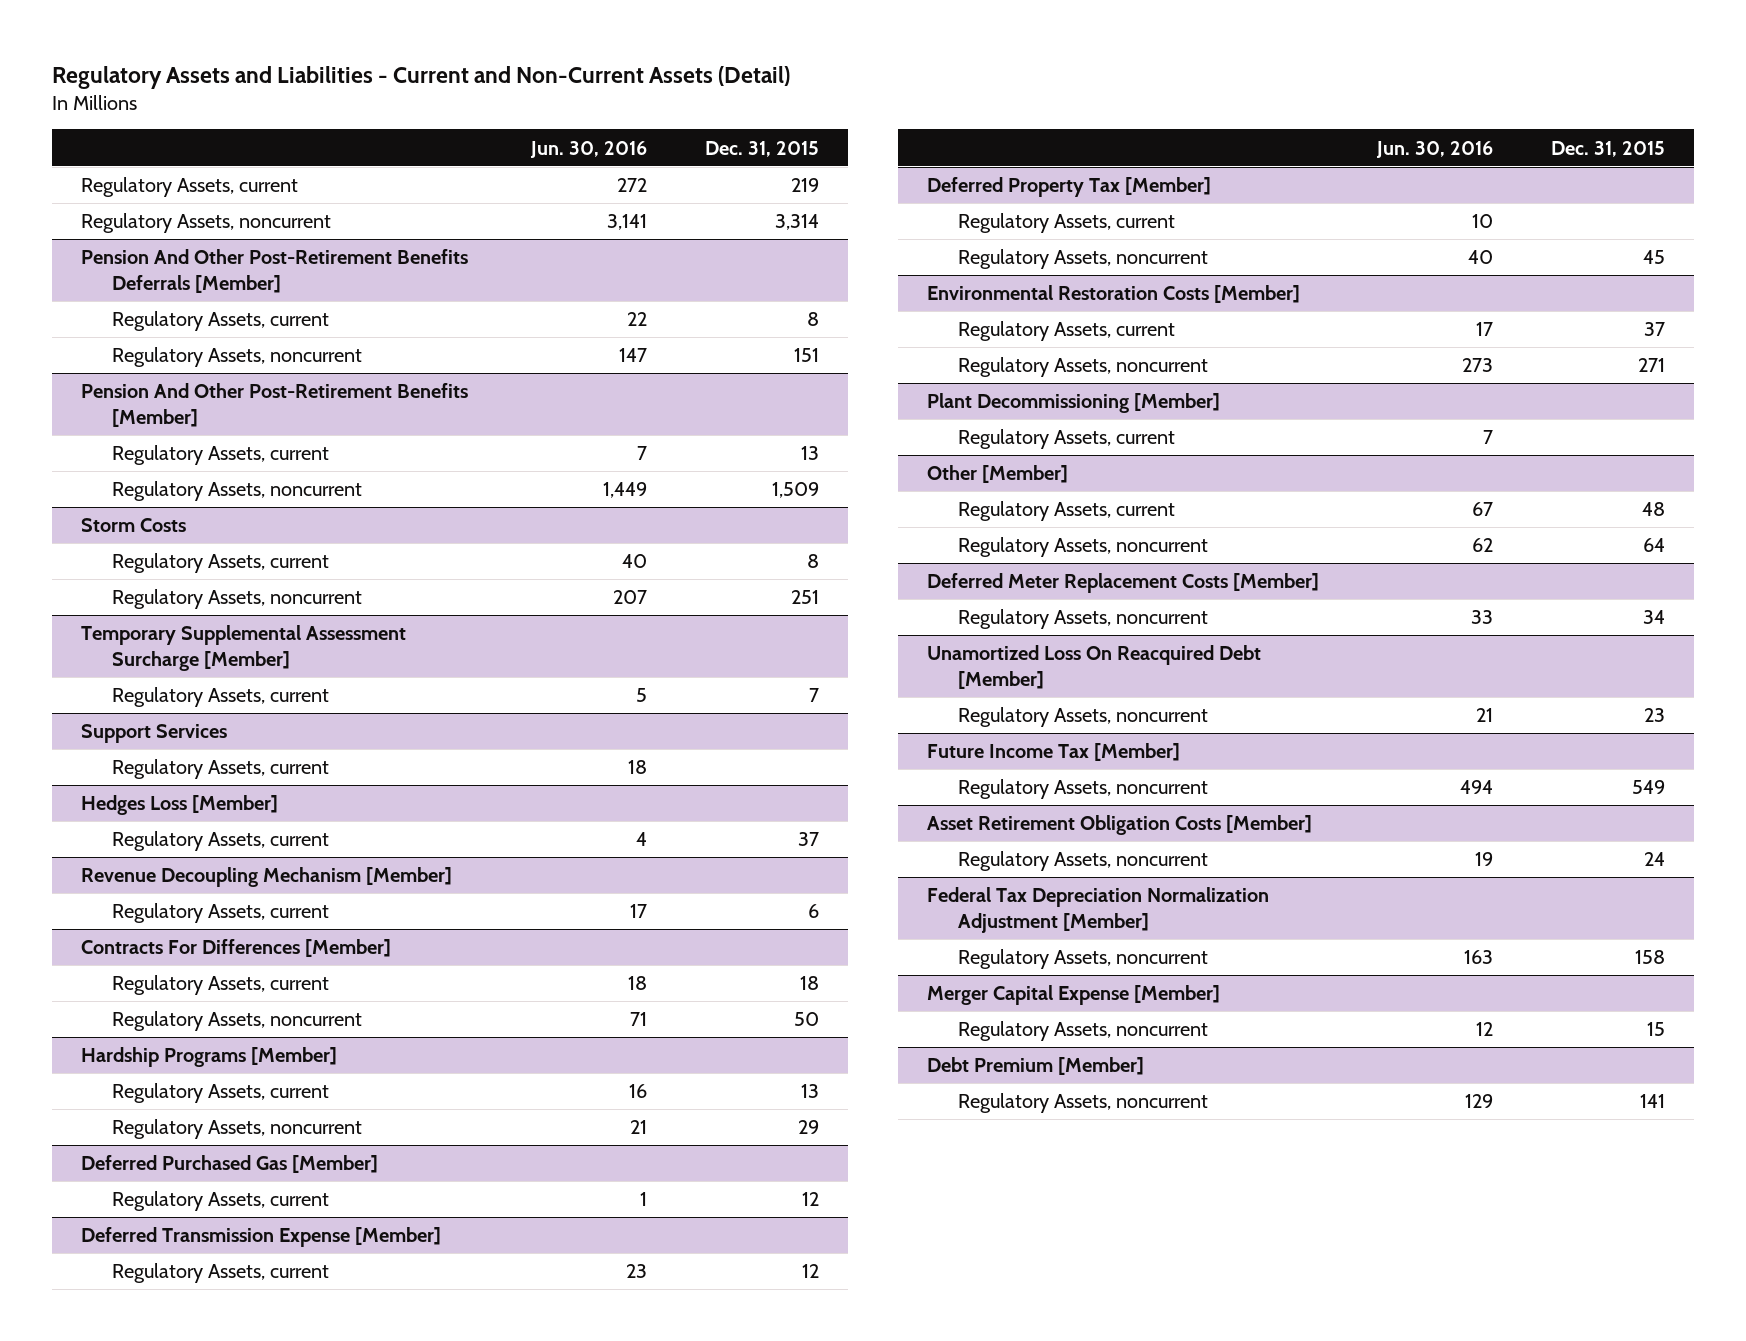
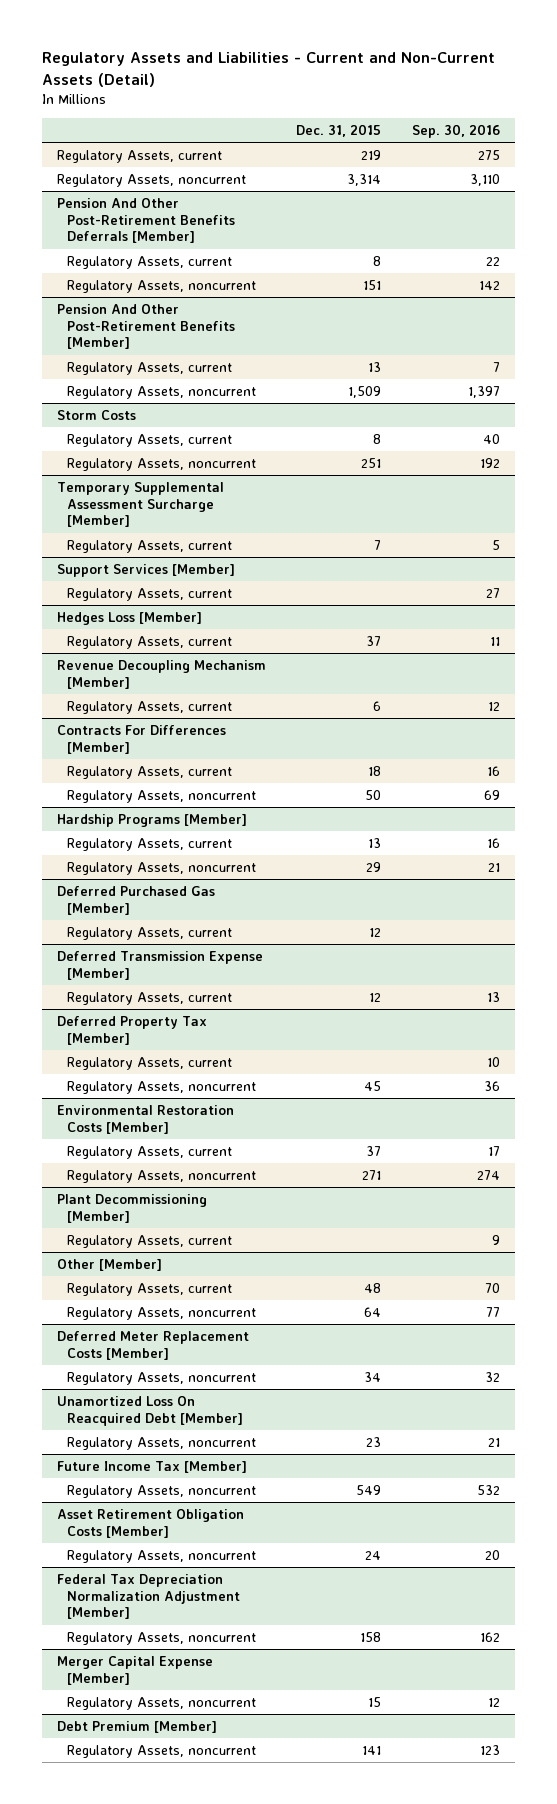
[529,140,647,158] Jun. 30, 2016 -> none
none -> [411,123,500,138] Sep. 30, 2016
[80,724,227,744] Support Services -> [56,563,235,577] Support Services [Member]

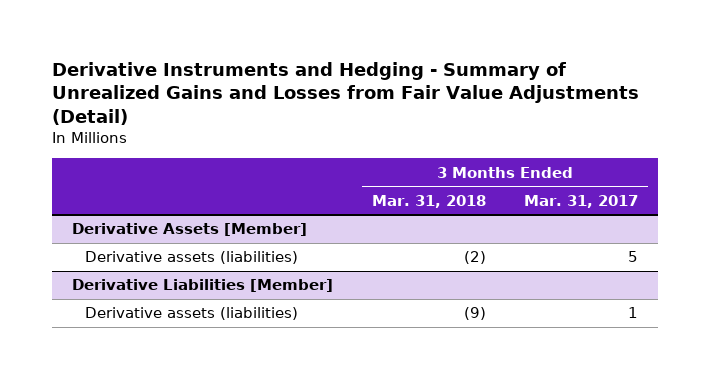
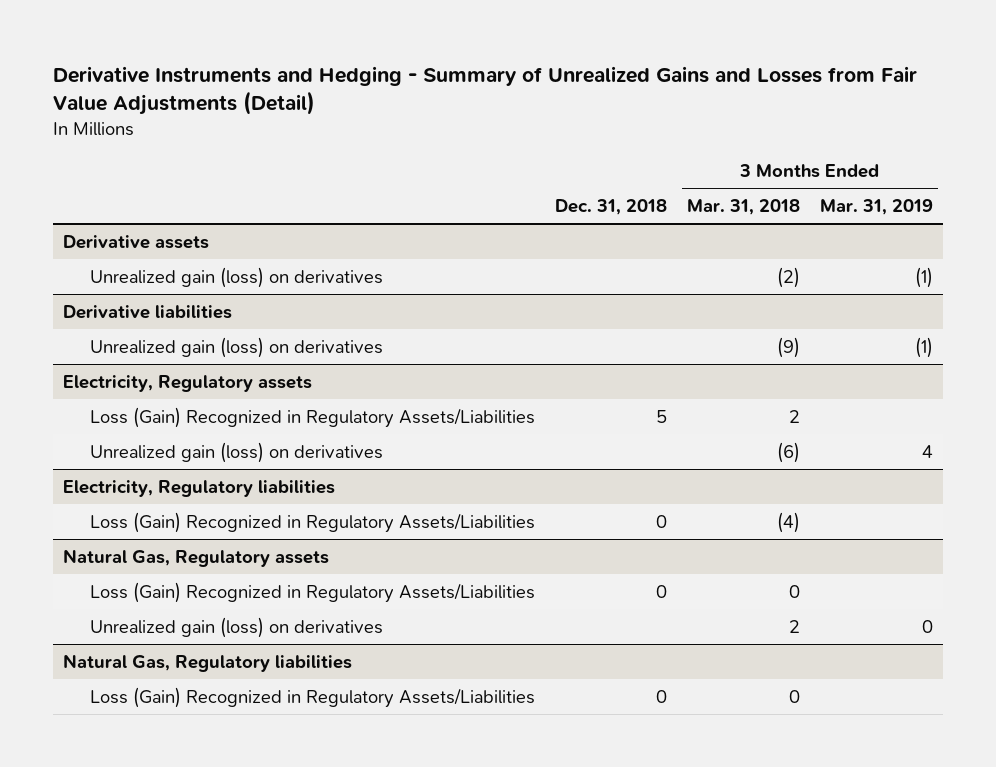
[524,194,639,208] Mar. 31, 2017 -> none
none -> [554,198,667,215] Dec. 31, 2018
none -> [819,198,933,215] Mar. 31, 2019
[71,223,307,237] Derivative Assets [Member] -> [63,234,210,249] Derivative assets
[84,251,298,265] Derivative assets (liabilities) -> [90,266,384,288] Unrealized gain (loss) on derivatives
[71,279,333,293] Derivative Liabilities [Member] -> [63,304,233,319] Derivative liabilities
[84,307,298,321] Derivative assets (liabilities) -> [90,336,384,358] Unrealized gain (loss) on derivatives
none -> [63,374,313,392] Electricity, Regulatory assets
none -> [90,406,536,428] Loss (Gain) Recognized in Regulatory Assets/Liabilities
none -> [90,441,384,463] Unrealized gain (loss) on derivatives
none -> [63,479,336,497] Electricity, Regulatory liabilities
none -> [90,511,536,533] Loss (Gain) Recognized in Regulatory Assets/Liabilities
none -> [63,548,330,567] Natural Gas, Regulatory assets
none -> [90,581,536,603] Loss (Gain) Recognized in Regulatory Assets/Liabilities
none -> [90,616,384,638] Unrealized gain (loss) on derivatives
none -> [63,653,353,672] Natural Gas, Regulatory liabilities
none -> [90,686,536,708] Loss (Gain) Recognized in Regulatory Assets/Liabilities

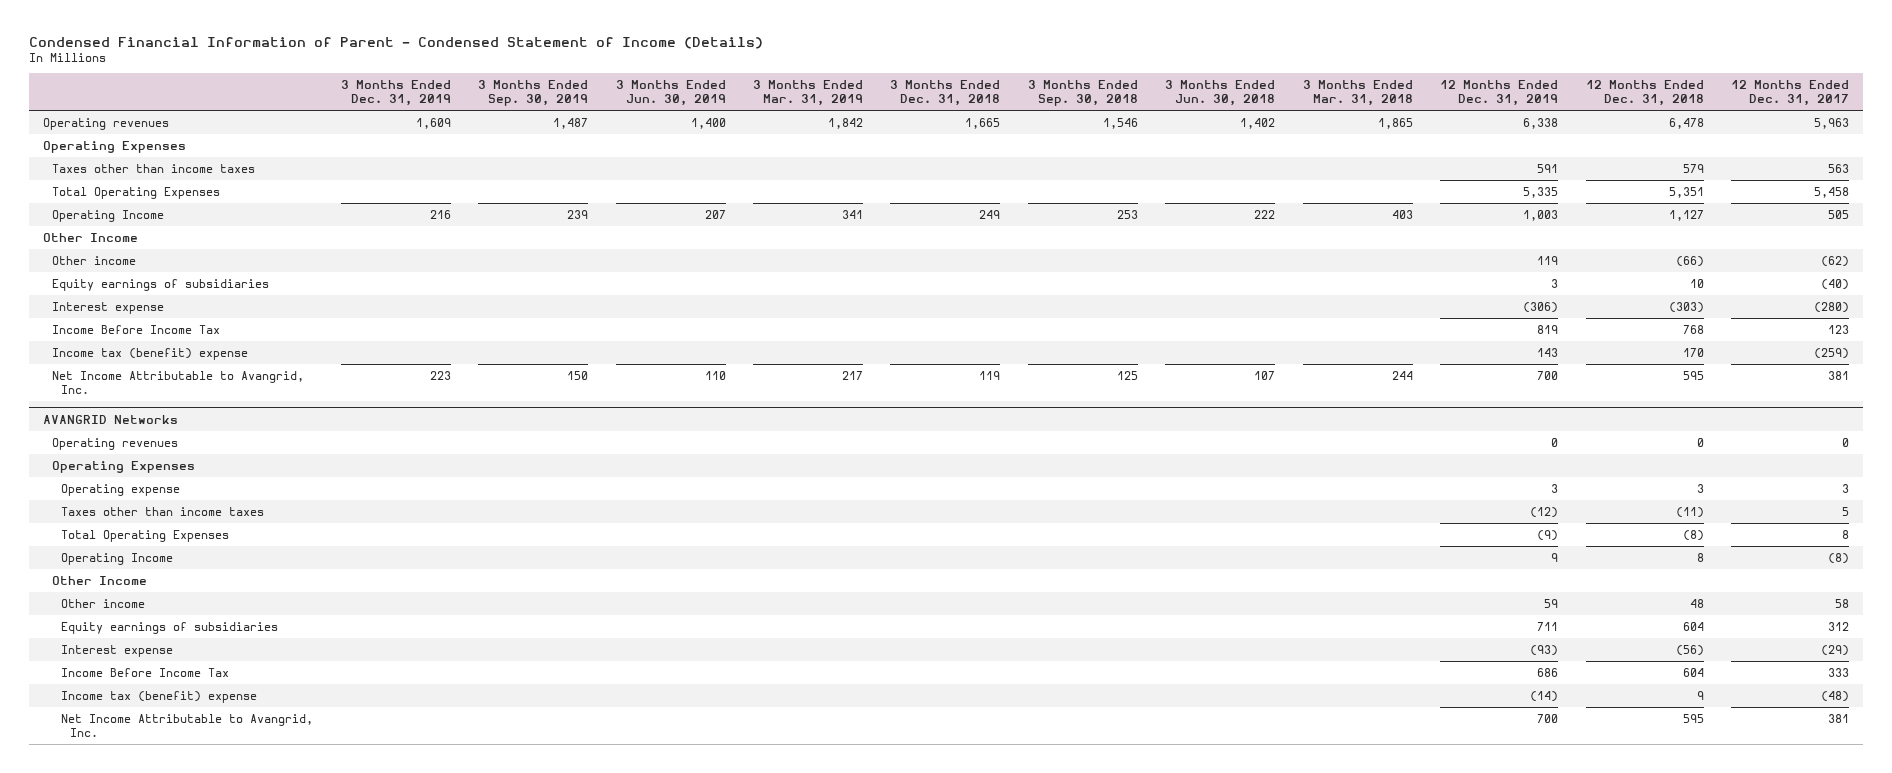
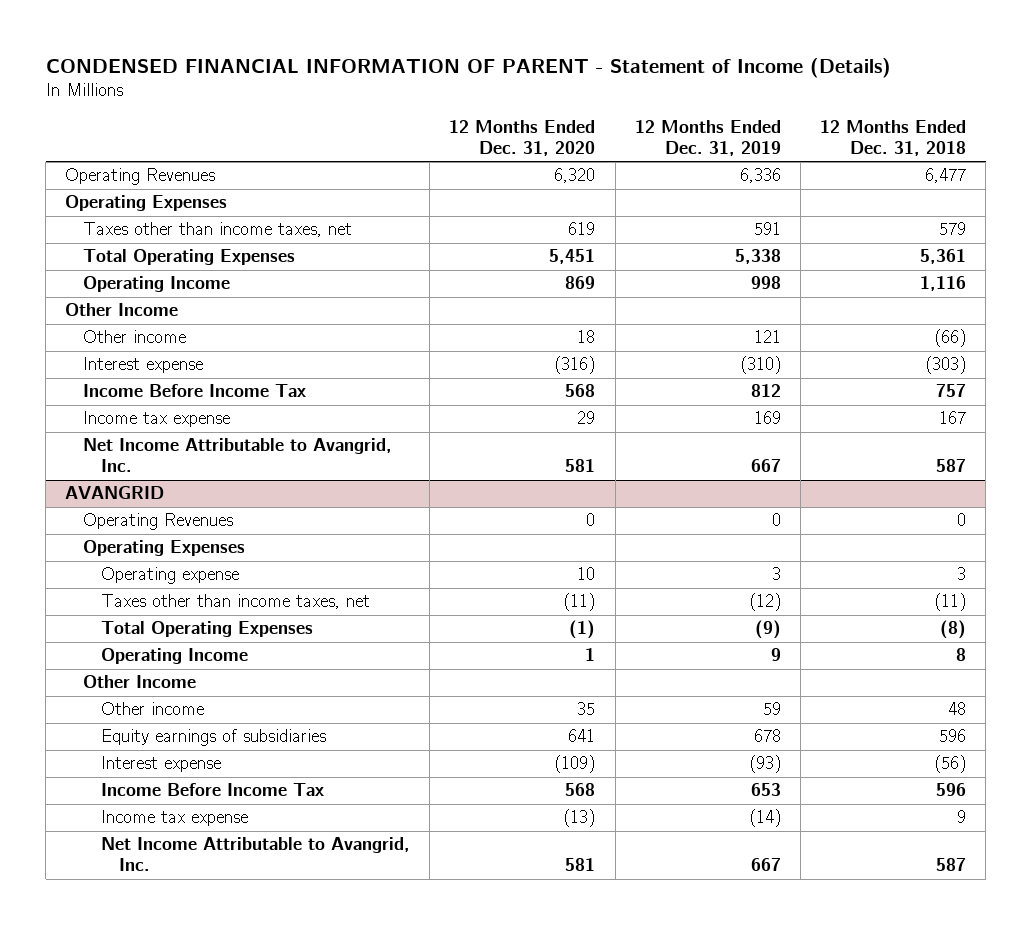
[28,36,763,49] Condensed Financial Information of Parent - Condensed Statement of Income (Details) -> [45,57,891,78] CONDENSED FINANCIAL INFORMATION OF PARENT - Statement of Income (Details)
[340,80,451,107] 3 Months Ended Dec. 31, 2019 -> none
[478,80,589,107] 3 Months Ended Sep. 30, 2019 -> none
[615,80,726,107] 3 Months Ended Jun. 30, 2019 -> none
[753,80,864,107] 3 Months Ended Mar. 31, 2019 -> none
[890,80,1001,107] 3 Months Ended Dec. 31, 2018 -> none
[1027,80,1138,107] 3 Months Ended Sep. 30, 2018 -> none
[1165,80,1276,107] 3 Months Ended Jun. 30, 2018 -> none
[1302,80,1413,107] 3 Months Ended Mar. 31, 2018 -> none
[1731,80,1850,107] 12 Months Ended Dec. 31, 2017 -> none
none -> [449,120,596,157] 12 Months Ended Dec. 31, 2020
[42,117,169,130] Operating revenues -> [65,168,216,186] Operating Revenues
[1523,117,1559,129] 6,338 -> [739,168,781,184] 6,336
[1668,117,1704,129] 6,478 -> [924,168,966,184] 6,477
[51,163,255,173] Taxes other than income taxes -> [83,222,353,238] Taxes other than income taxes, net
[1523,186,1559,198] 5,335 -> [734,249,781,265] 5,338
[1668,186,1704,198] 5,351 -> [919,249,966,265] 5,361
[1523,209,1559,221] 1,003 -> [750,276,781,290] 998
[1668,209,1704,221] 1,127 -> [919,276,966,292] 1,116
[51,278,269,291] Equity earnings of subsidiaries -> none
[1537,255,1559,265] 119 -> [753,330,781,344] 121
[1523,301,1559,313] (306) -> [739,356,781,375] (310)
[1537,324,1559,334] 819 -> [750,384,781,398] 812
[1682,324,1704,334] 768 -> [935,384,966,398] 757
[51,347,248,360] Income tax (benefit) expense -> [83,411,231,428] Income tax expense
[1537,347,1559,357] 143 -> [753,411,781,425] 169
[1682,347,1704,357] 170 -> [938,411,966,425] 167
[1537,370,1559,380] 700 -> [750,459,781,473] 667
[1682,370,1704,380] 595 -> [935,459,966,473] 587
[42,414,178,424] AVANGRID Networks -> [65,486,165,500] AVANGRID
[51,437,178,450] Operating revenues -> [83,513,234,531] Operating Revenues
[61,506,265,516] Taxes other than income taxes -> [101,594,371,610] Taxes other than income taxes, net
[1537,621,1559,631] 711 -> [753,729,781,743] 678
[1682,621,1704,631] 604 -> [938,729,966,743] 596
[1537,667,1559,677] 686 -> [750,783,781,797] 653
[1682,667,1704,677] 604 -> [935,783,966,797] 596
[61,690,258,703] Income tax (benefit) expense -> [101,810,249,827] Income tax expense
[1537,713,1559,723] 700 -> [750,858,781,872] 667
[1682,713,1704,723] 595 -> [935,858,966,872] 587

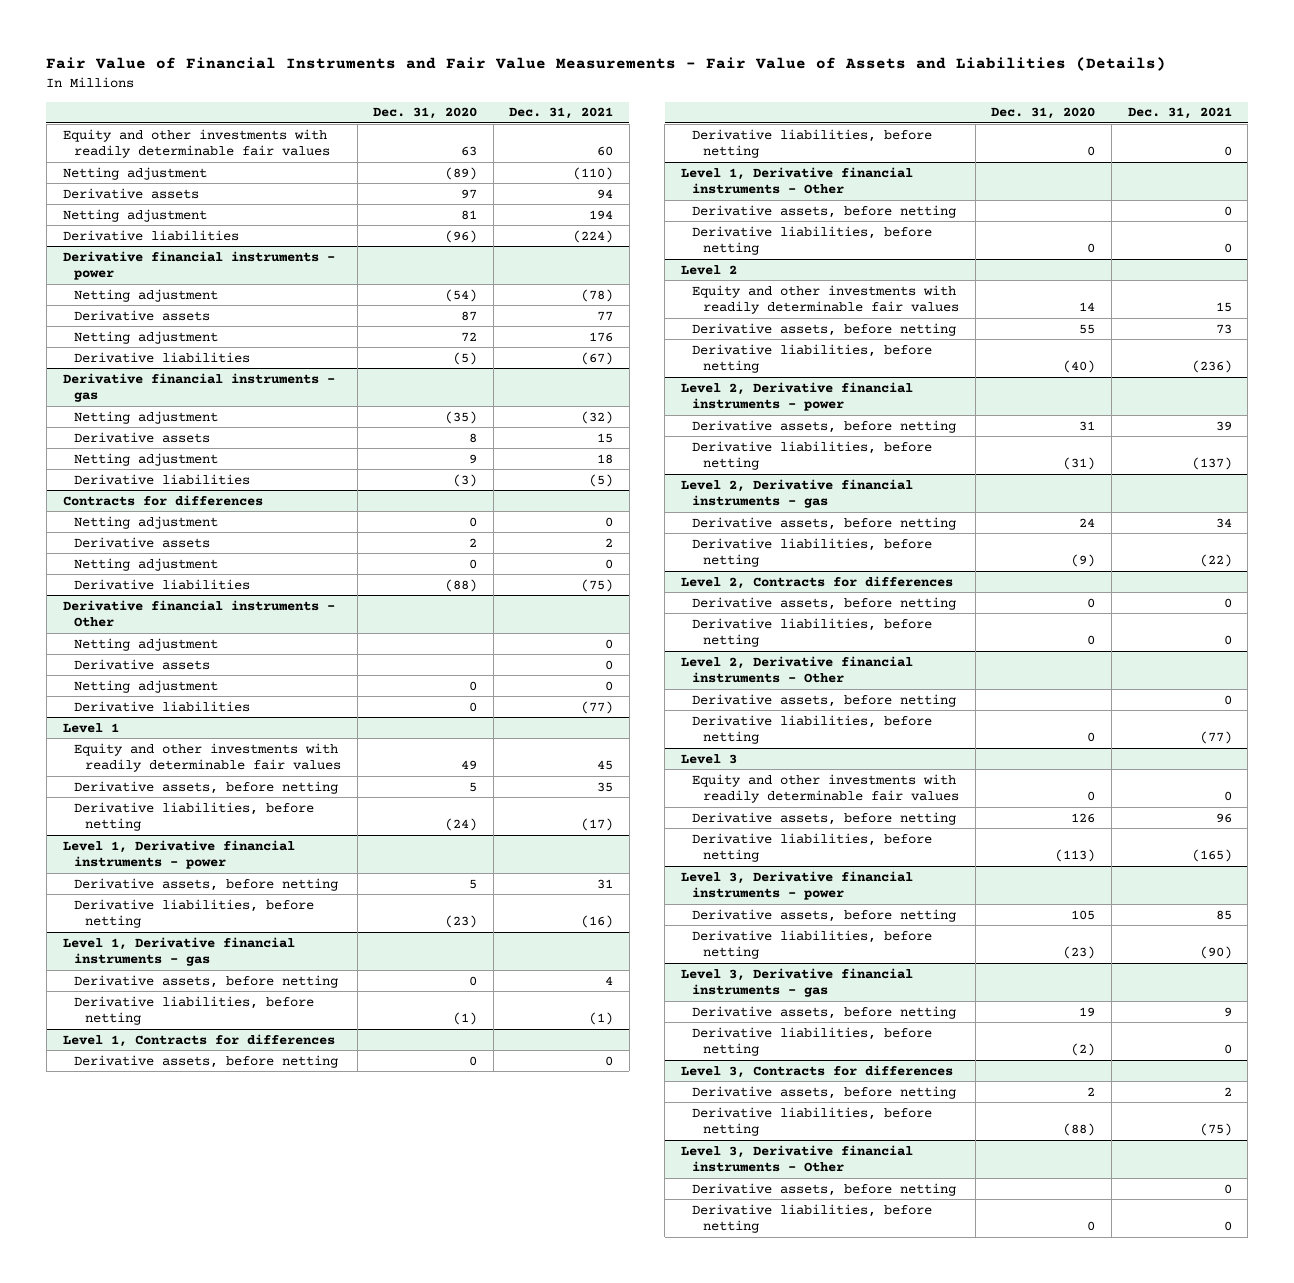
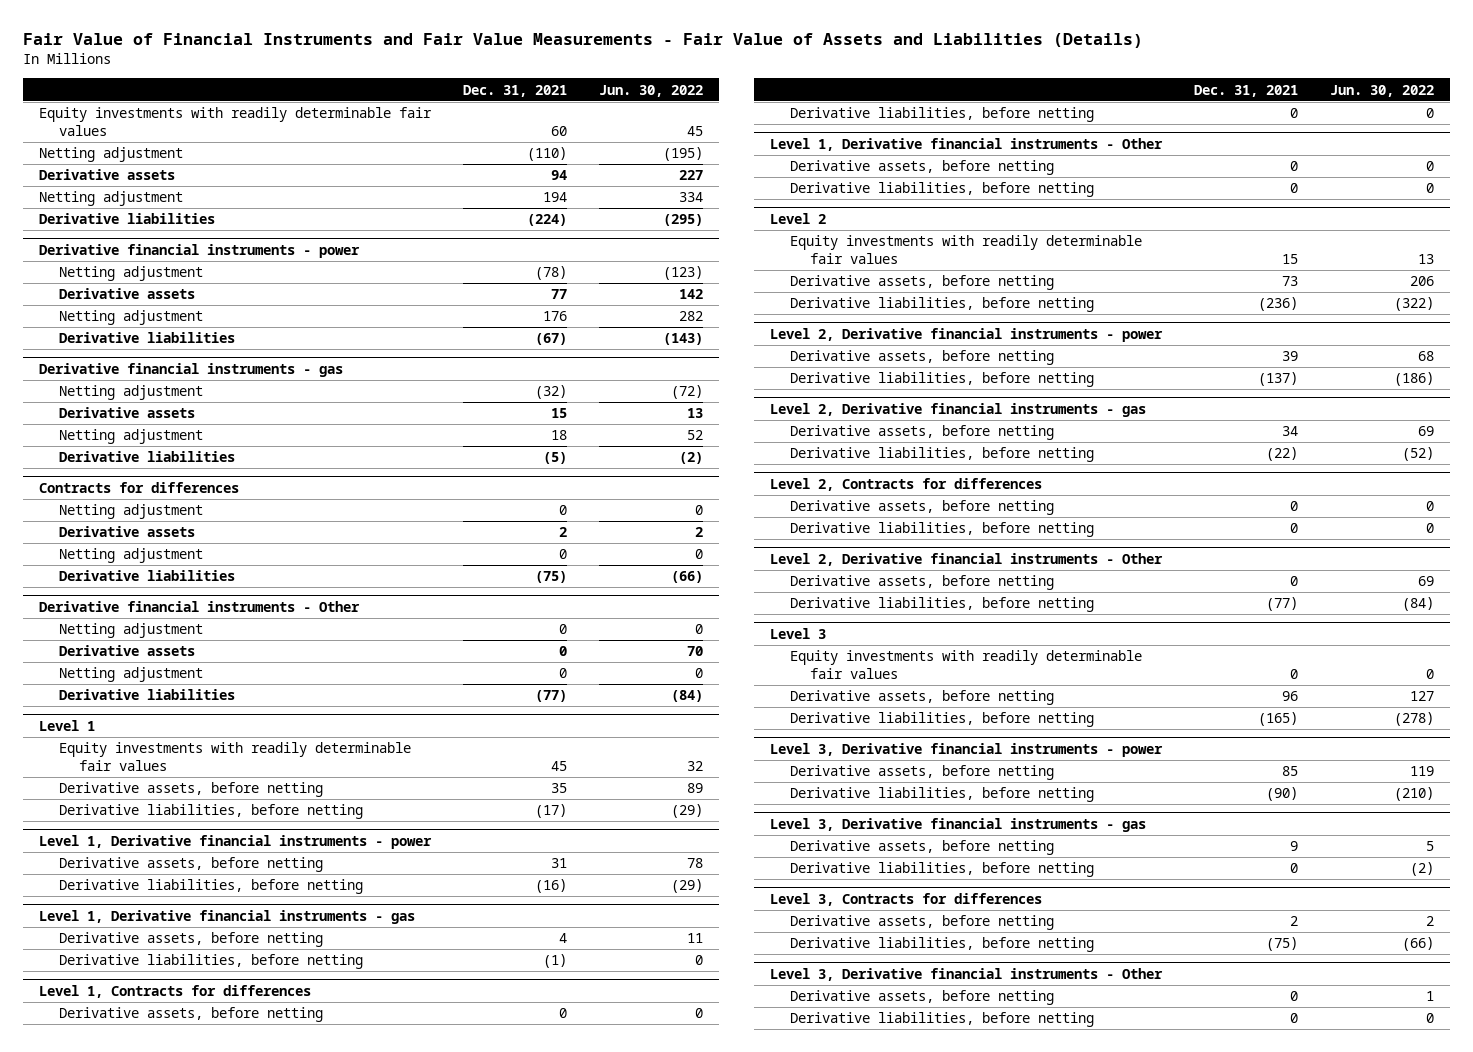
[373,107,478,120] Dec. 31, 2020 -> none
none -> [598,84,703,97] Jun. 30, 2022
[62,128,330,159] Equity and other investments with readily determinable fair values -> [38,107,432,136] Equity investments with readily determinable fair values
[73,742,341,773] Equity and other investments with readily determinable fair values -> [58,742,411,771] Equity investments with readily determinable fair values
[692,284,960,315] Equity and other investments with readily determinable fair values -> [790,235,1143,264] Equity investments with readily determinable fair values
[692,773,960,804] Equity and other investments with readily determinable fair values -> [790,650,1143,679] Equity investments with readily determinable fair values

